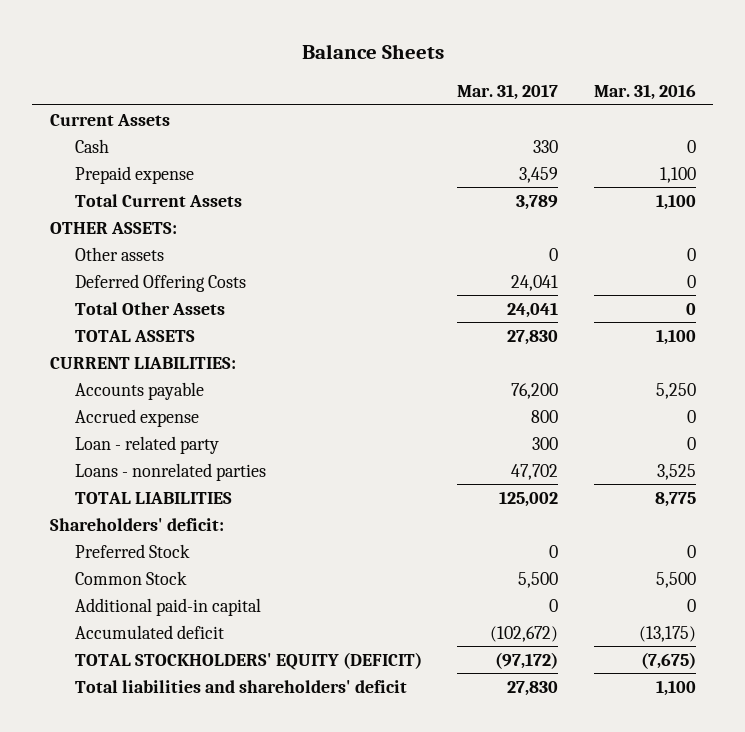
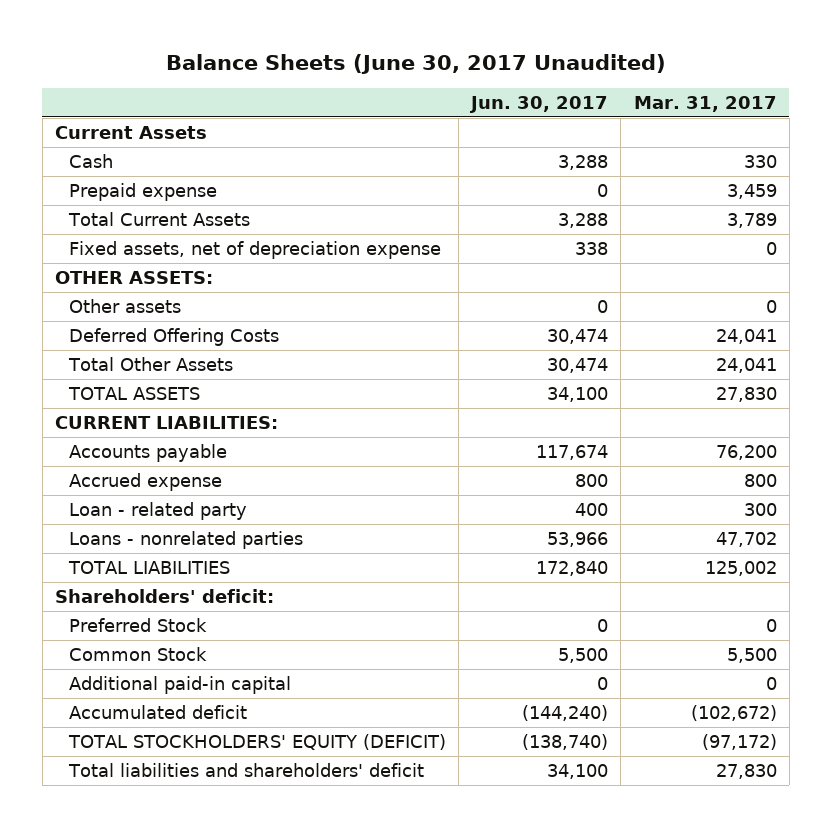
[301,44,444,60] Balance Sheets -> [165,53,666,74] Balance Sheets (June 30, 2017 Unaudited)
[593,83,696,100] Mar. 31, 2016 -> none
none -> [469,95,609,113] Jun. 30, 2017
none -> [68,241,441,260] Fixed assets, net of depreciation expense

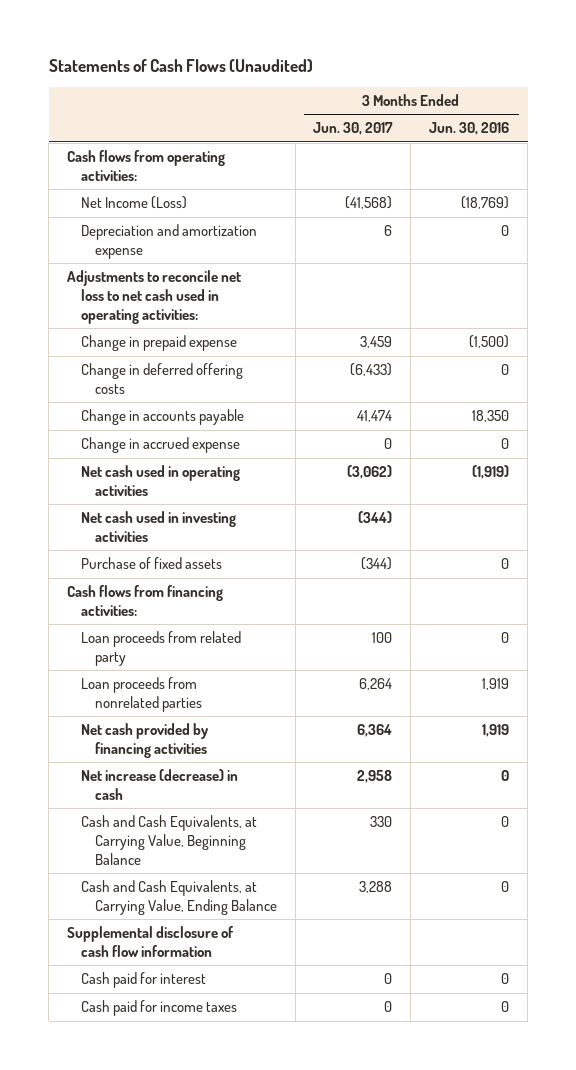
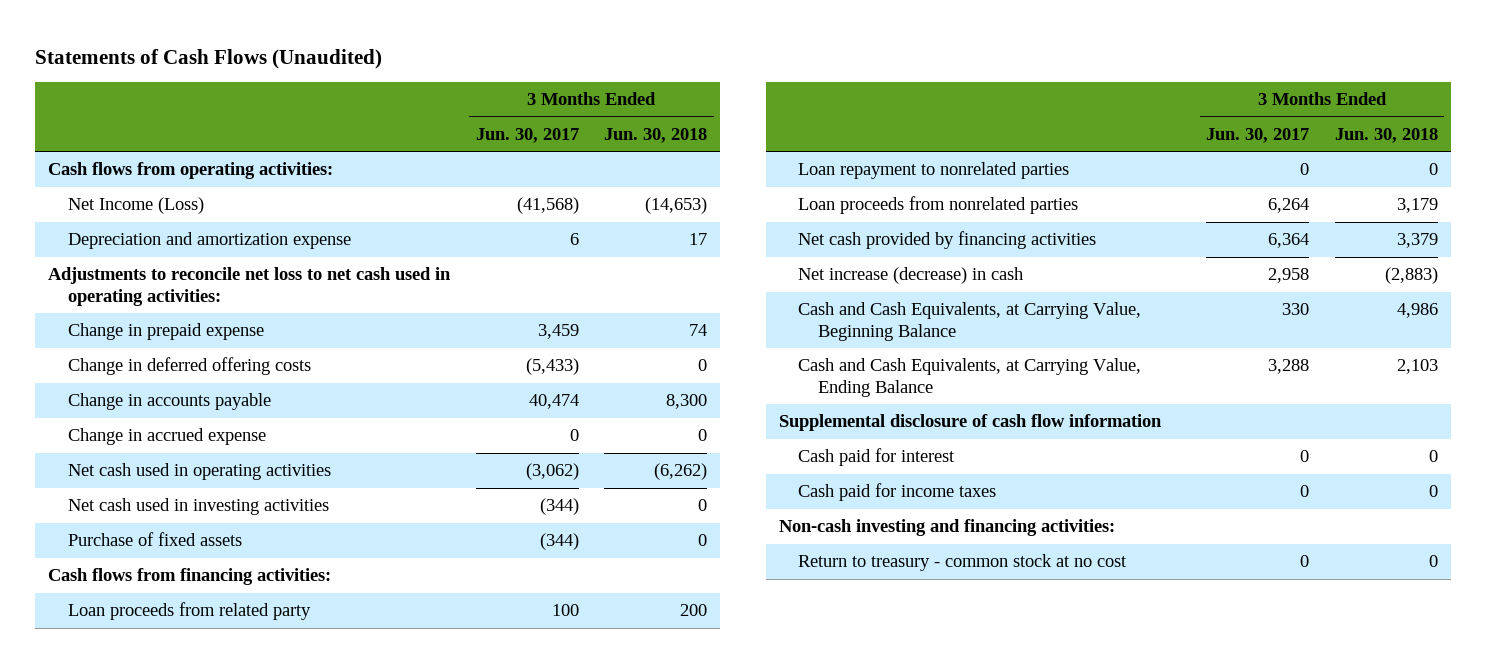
[429,122,510,136] Jun. 30, 2016 -> none
none -> [604,127,708,143] Jun. 30, 2018
[350,363,393,377] (6,433) -> [525,358,579,376] (5,433)
[357,410,393,423] 41,474 -> [528,394,579,410] 40,474
none -> [798,162,1070,180] Loan repayment to nonrelated parties
none -> [778,519,1115,537] Non-cash investing and financing activities:
none -> [798,554,1128,572] Return to treasury - common stock at no cost

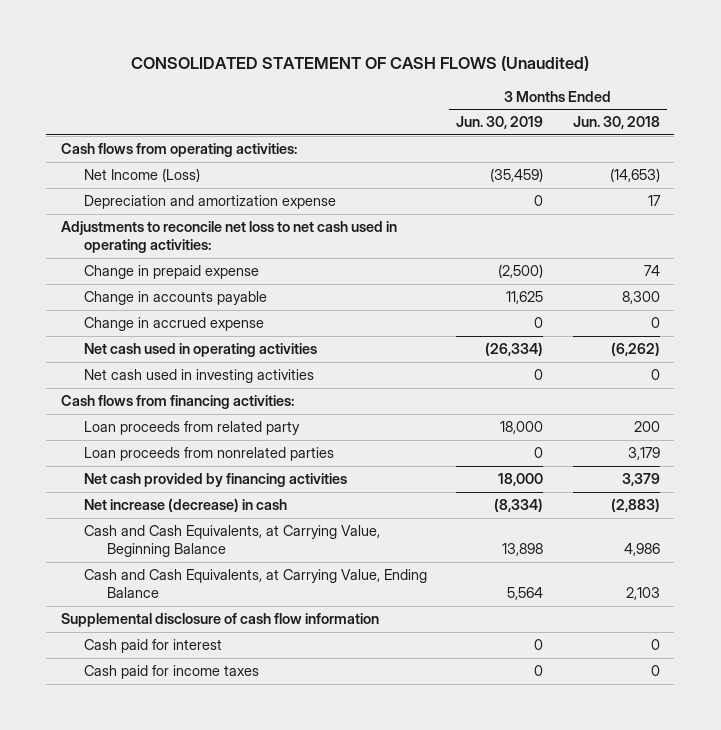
[35,48,383,69] Statements of Cash Flows (Unaudited) -> [131,55,590,71] CONSOLIDATED STATEMENT OF CASH FLOWS (Unaudited)
[475,127,579,143] Jun. 30, 2017 -> none
none -> [456,116,544,130] Jun. 30, 2019
[67,357,311,376] Change in deferred offering costs -> none
[67,532,242,547] Purchase of fixed assets -> none
[798,162,1070,180] Loan repayment to nonrelated parties -> none
[778,519,1115,537] Non-cash investing and financing activities: -> none
[798,554,1128,572] Return to treasury - common stock at no cost -> none

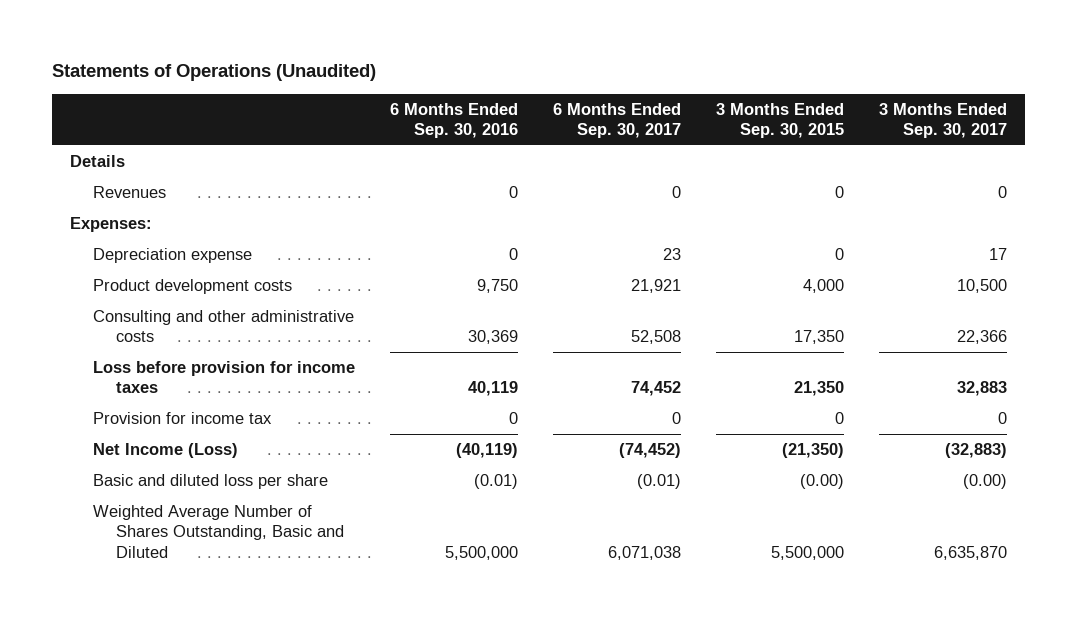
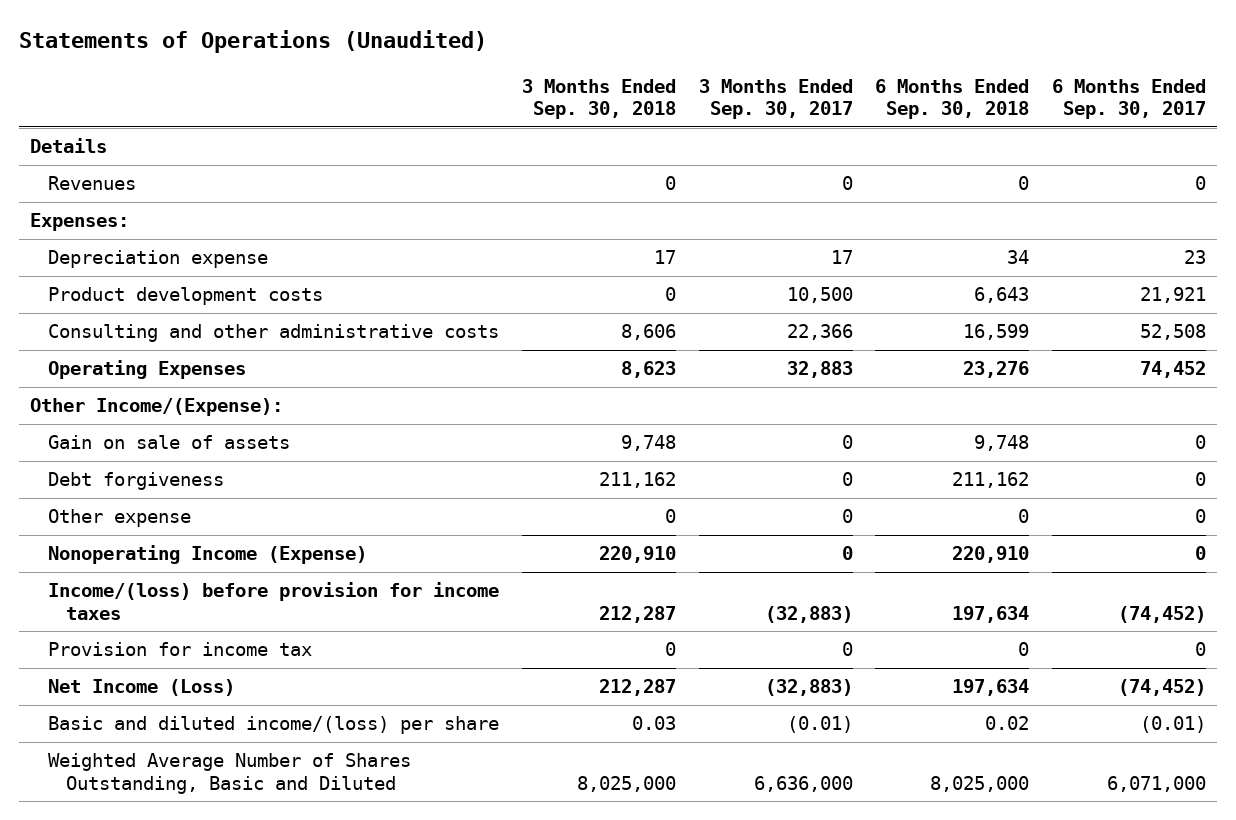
[390,102,519,139] 6 Months Ended Sep. 30, 2016 -> none
[716,102,845,139] 3 Months Ended Sep. 30, 2015 -> none
none -> [521,78,676,120] 3 Months Ended Sep. 30, 2018
none -> [875,78,1030,120] 6 Months Ended Sep. 30, 2018
none -> [48,360,247,380] Operating Expenses
none -> [30,398,284,417] Other Income/(Expense):
none -> [48,435,291,450] Gain on sale of assets
none -> [48,472,225,491] Debt forgiveness
none -> [48,509,192,528] Other expense
none -> [48,545,368,565] Nonoperating Income (Expense)
[92,360,355,394] Loss before provision for income taxes -> [48,582,500,620] Income/(loss) before provision for income taxes
[631,381,682,397] 74,452 -> [1118,605,1207,623] (74,452)
[957,381,1008,397] 32,883 -> [764,605,853,623] (32,883)
[92,473,328,489] Basic and diluted loss per share -> [48,716,500,735] Basic and diluted income/(loss) per share
[963,473,1008,489] (0.00) -> [786,716,853,734] (0.01)
[608,545,682,560] 6,071,038 -> [1107,775,1207,792] 6,071,000
[934,545,1008,560] 6,635,870 -> [753,775,853,792] 6,636,000

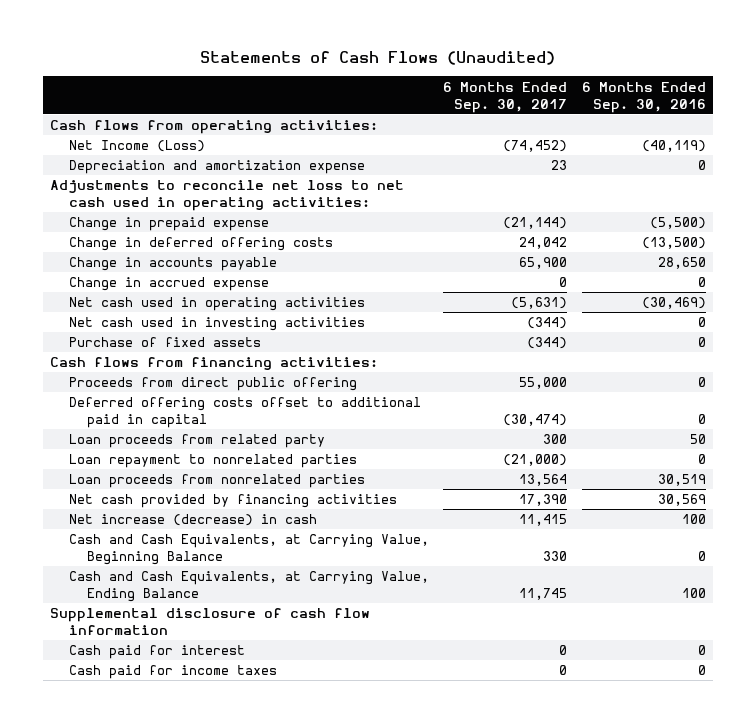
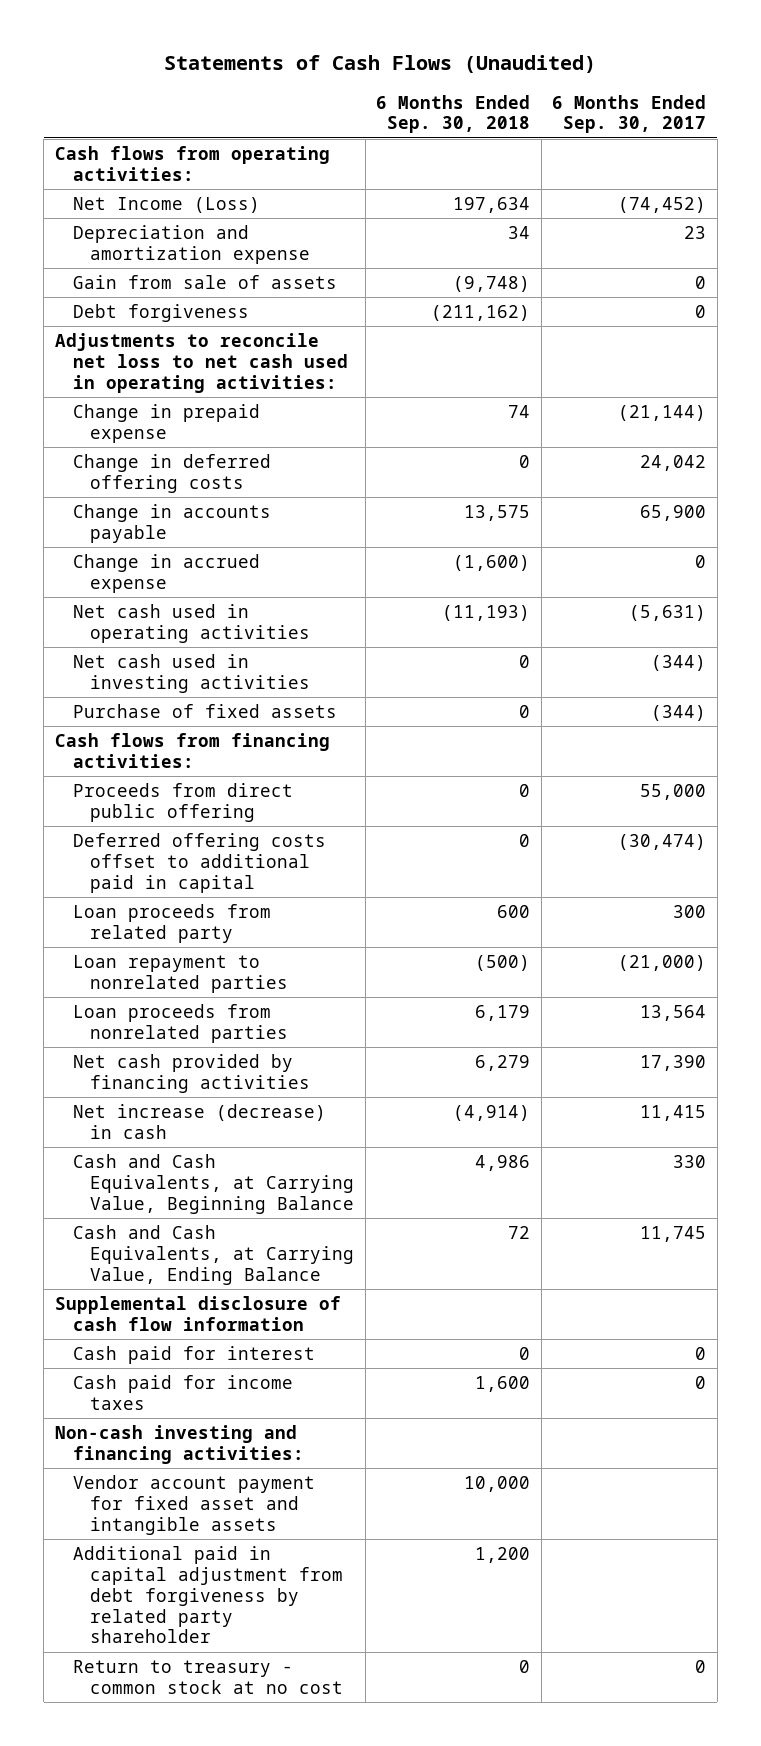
[581,81,706,113] 6 Months Ended Sep. 30, 2016 -> none
none -> [376,94,531,134] 6 Months Ended Sep. 30, 2018
none -> [72,274,337,289] Gain from sale of assets
none -> [72,303,249,322] Debt forgiveness
none -> [54,1424,304,1464] Non-cash investing and financing activities:
none -> [72,1474,315,1535] Vendor account payment for fixed asset and intangible assets
none -> [72,1545,344,1644] Additional paid in capital adjustment from debt forgiveness by related party shareholder
none -> [72,1659,344,1694] Return to treasury - common stock at no cost

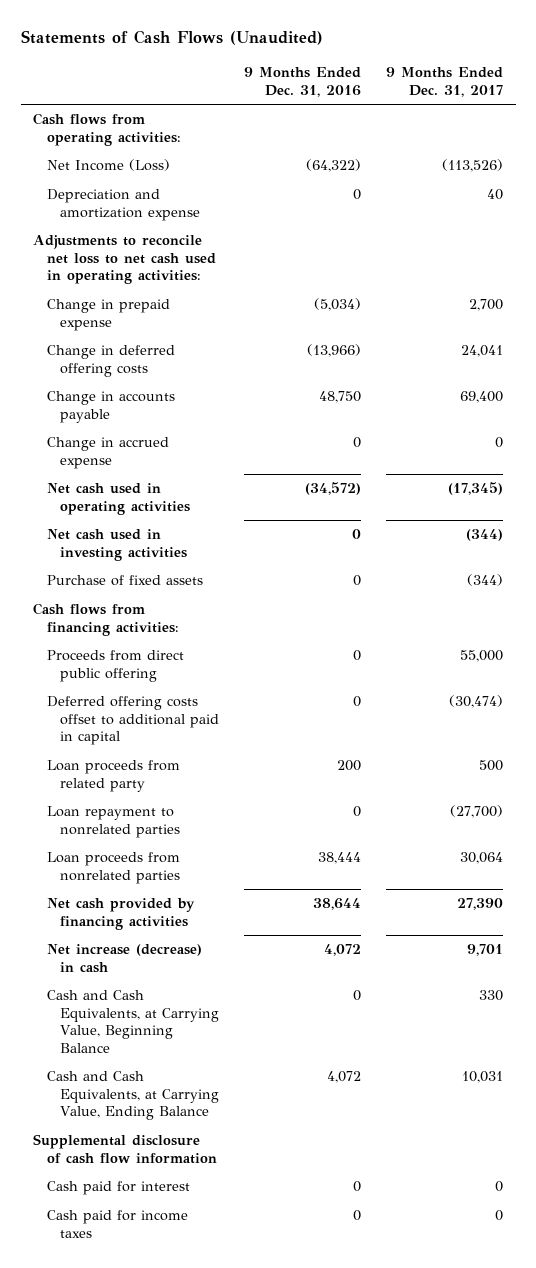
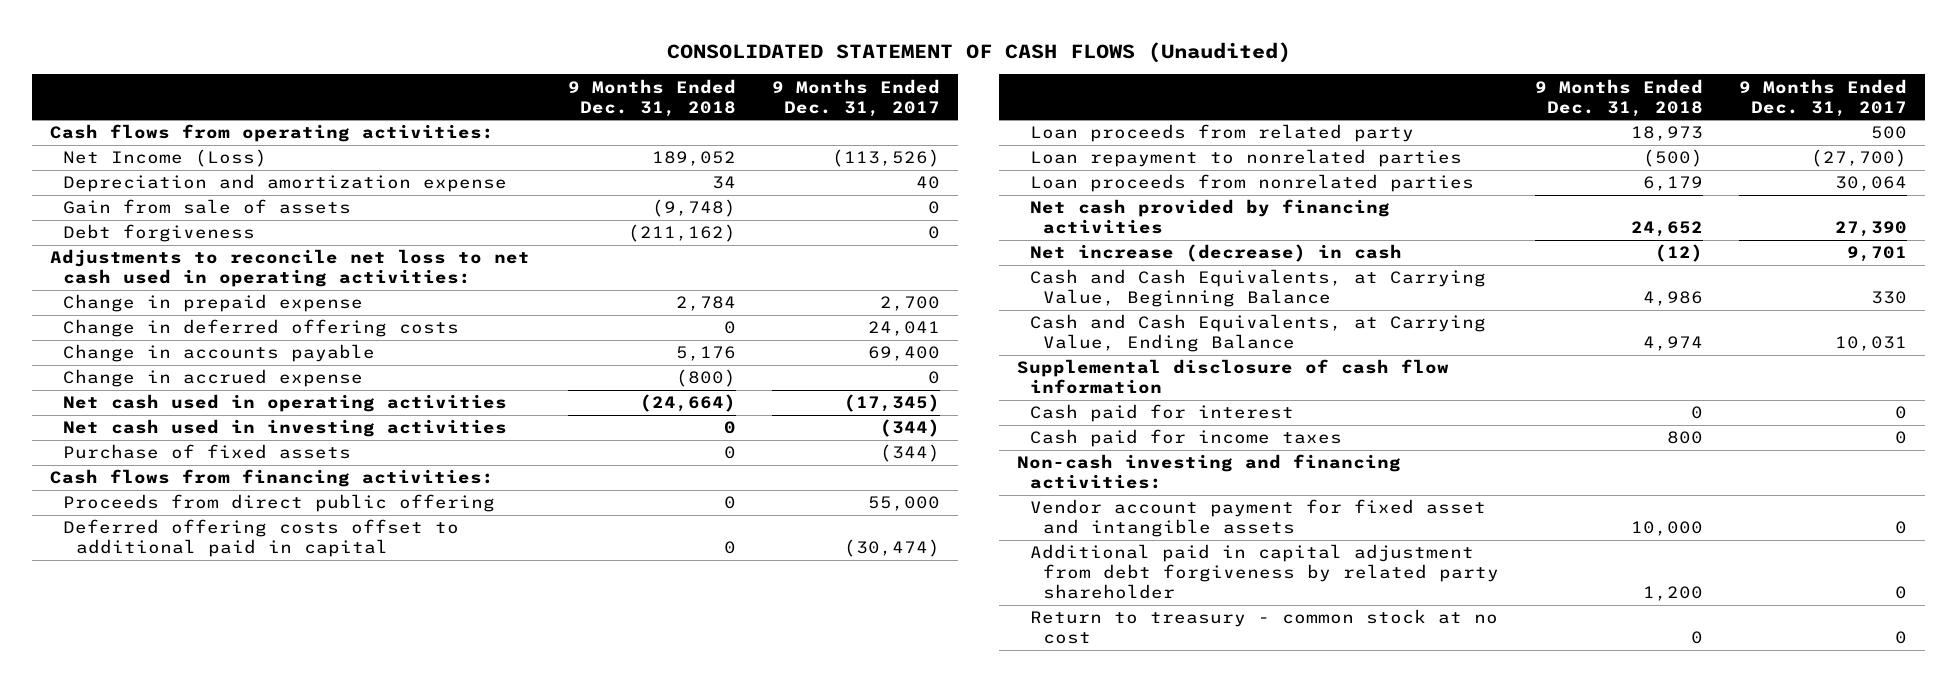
[20,30,323,46] Statements of Cash Flows (Unaudited) -> [666,41,1291,63] CONSOLIDATED STATEMENT OF CASH FLOWS (Unaudited)
[244,67,362,97] 9 Months Ended Dec. 31, 2016 -> none
none -> [567,78,736,117] 9 Months Ended Dec. 31, 2018
none -> [62,199,351,215] Gain from sale of assets
none -> [62,224,255,243] Debt forgiveness
none -> [1017,454,1402,490] Non-cash investing and financing activities:
none -> [1030,499,1487,538] Vendor account payment for fixed asset and intangible assets
none -> [1030,544,1499,600] Additional paid in capital adjustment from debt forgiveness by related party shareholder
none -> [1030,609,1499,645] Return to treasury - common stock at no cost

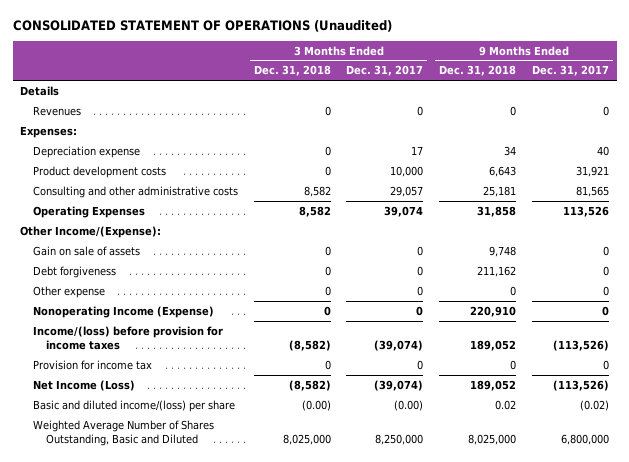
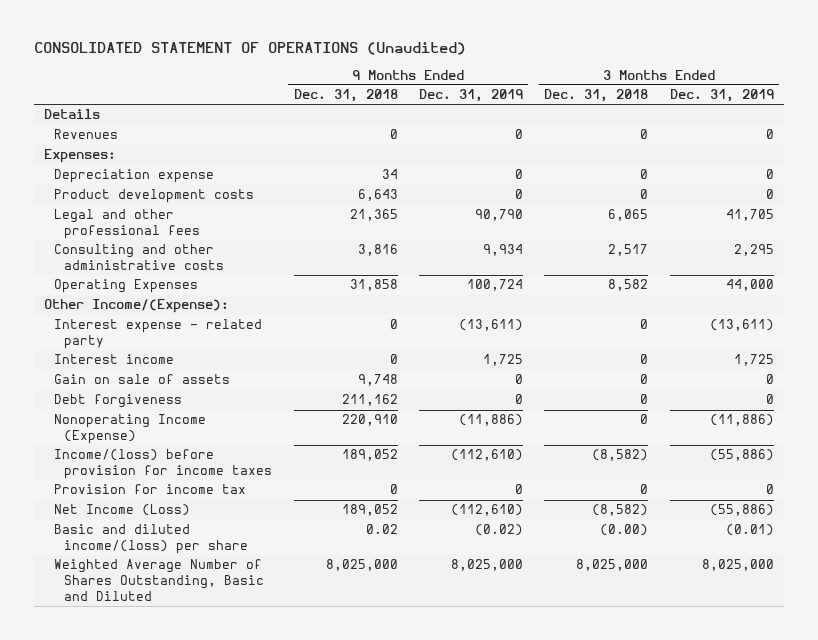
[346,65,424,77] Dec. 31, 2017 -> none
[531,65,609,77] Dec. 31, 2017 -> none
none -> [419,89,524,103] Dec. 31, 2019
none -> [669,89,774,103] Dec. 31, 2019
none -> [54,209,201,240] Legal and other professional fees
[303,185,331,197] 8,582 -> [608,244,649,257] 2,517
[483,185,517,197] 25,181 -> [357,244,398,257] 3,816
none -> [54,319,263,350] Interest expense - related party
none -> [54,354,175,365] Interest income
[32,285,105,298] Other expense -> none

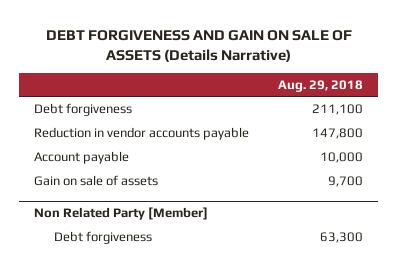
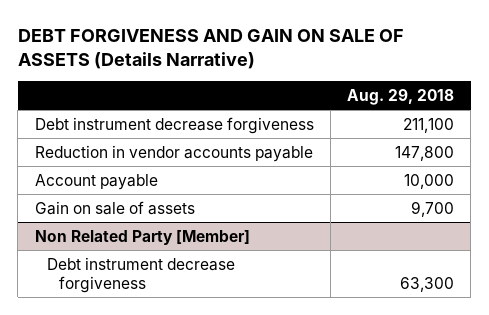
[34,103,133,117] Debt forgiveness -> [34,116,314,134] Debt instrument decrease forgiveness
[53,231,152,245] Debt forgiveness -> [46,256,235,293] Debt instrument decrease forgiveness

